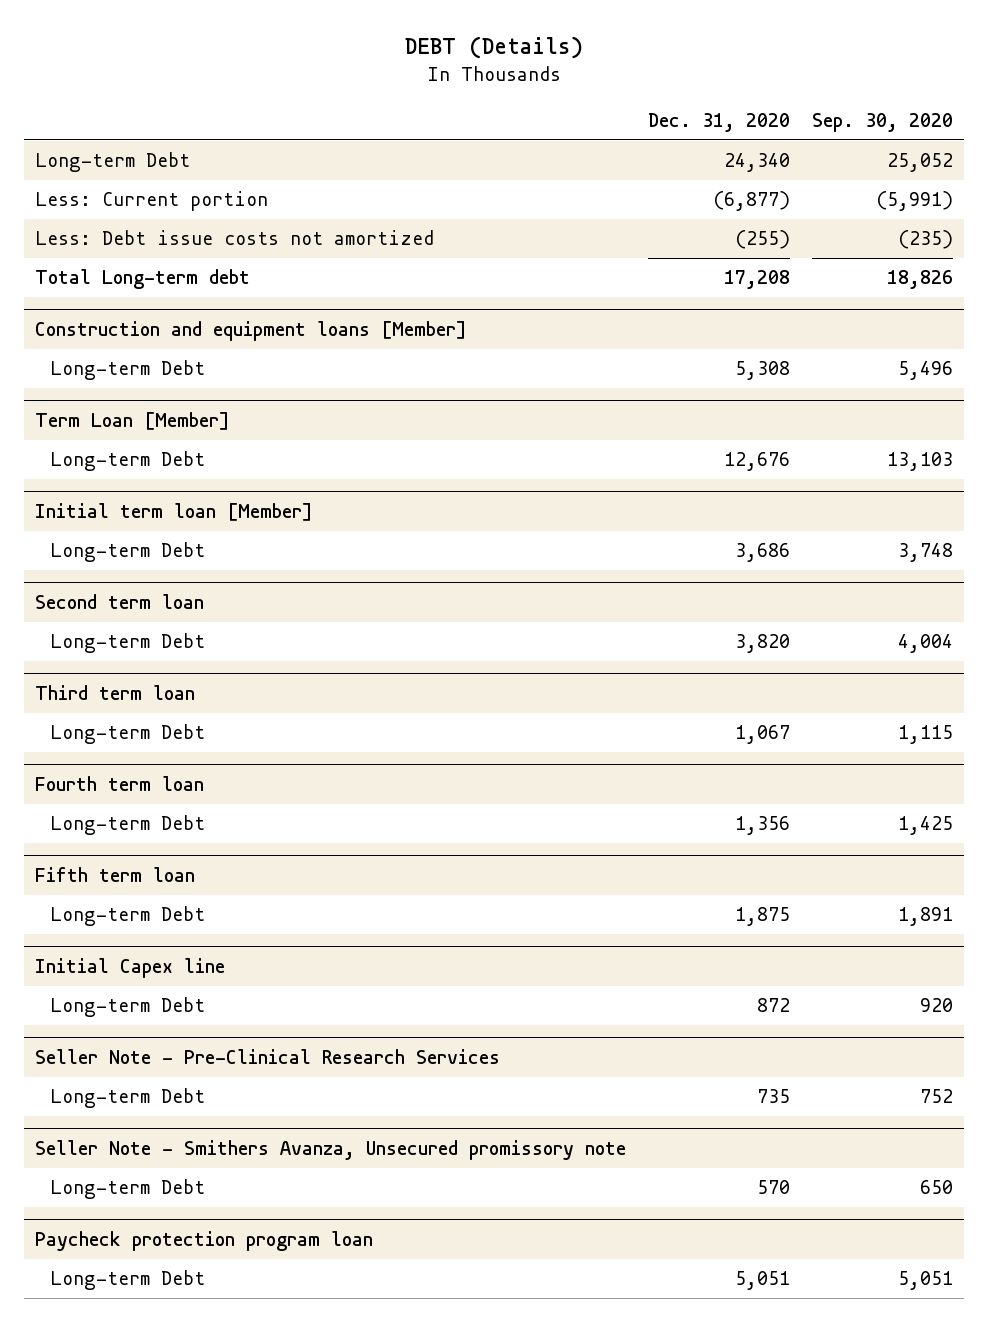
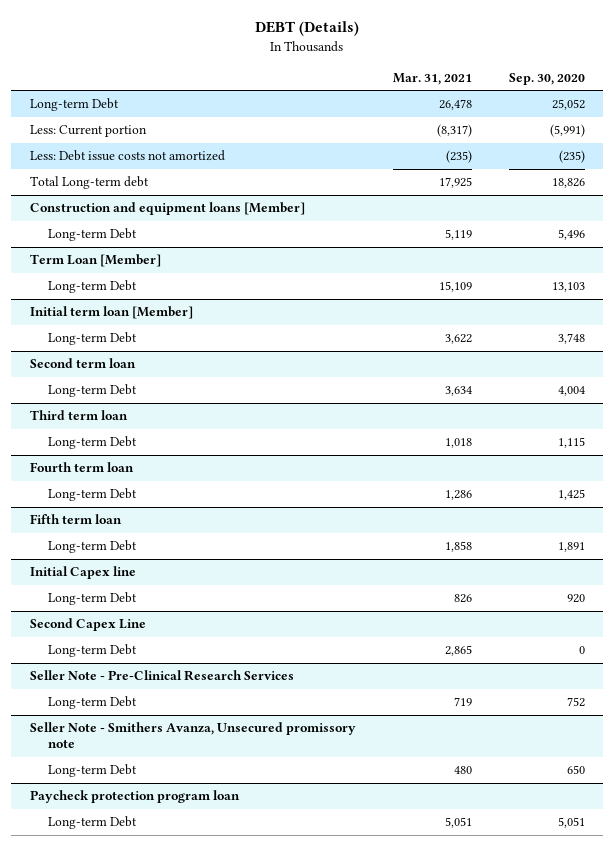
[648,112,791,132] Dec. 31, 2020 -> none
none -> [392,72,472,85] Mar. 31, 2021
none -> [29,618,146,632] Second Capex Line
none -> [47,644,137,658] Long-term Debt

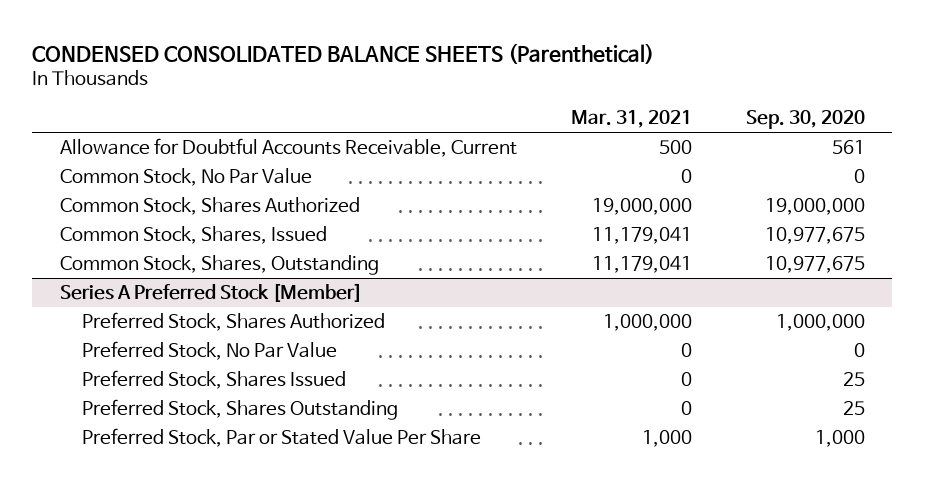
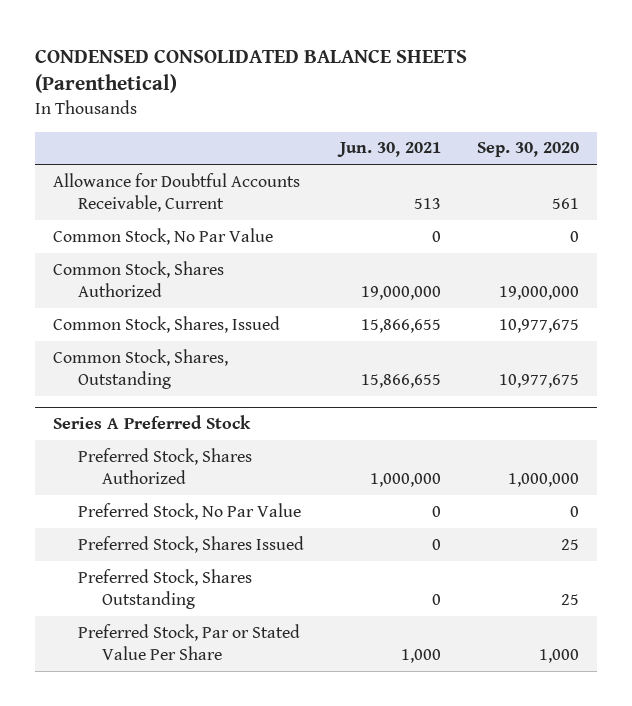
[570,110,692,129] Mar. 31, 2021 -> none
none -> [336,142,441,158] Jun. 30, 2021
[59,282,362,302] Series A Preferred Stock [Member] -> [53,414,252,429] Series A Preferred Stock

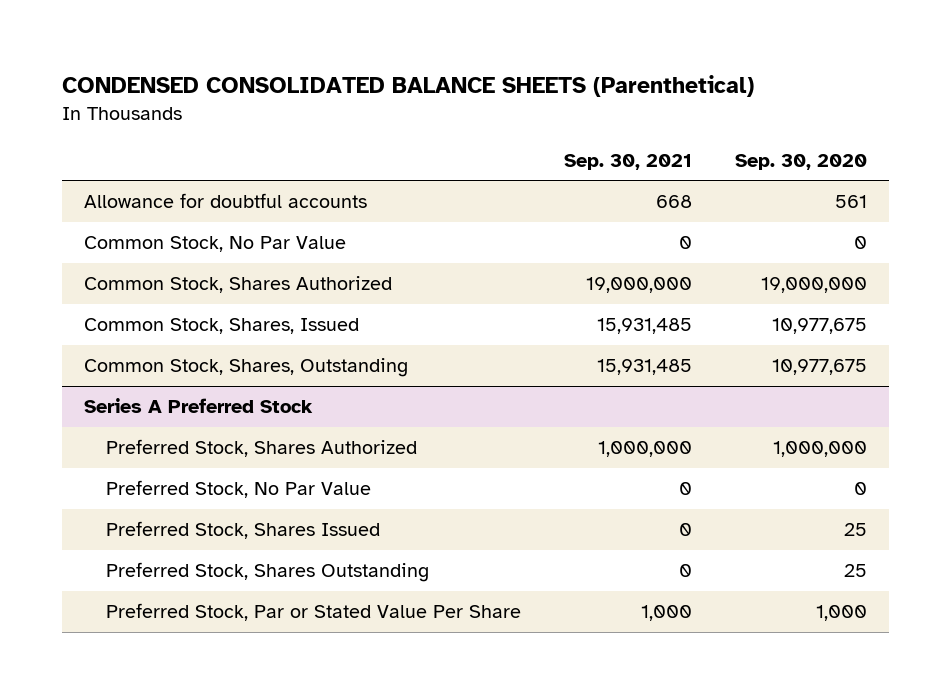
[336,142,441,158] Jun. 30, 2021 -> none
none -> [564,153,693,170] Sep. 30, 2021
[53,172,301,212] Allowance for Doubtful Accounts Receivable, Current -> [83,192,367,208] Allowance for doubtful accounts

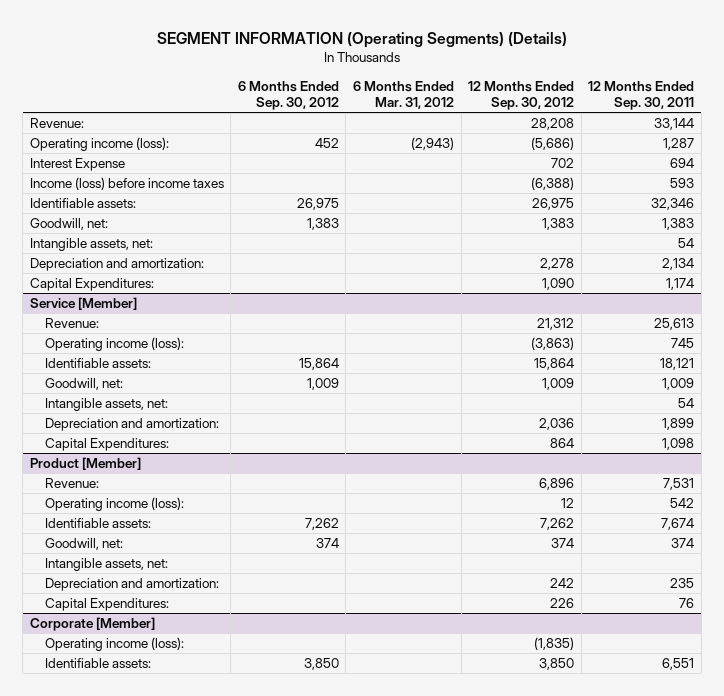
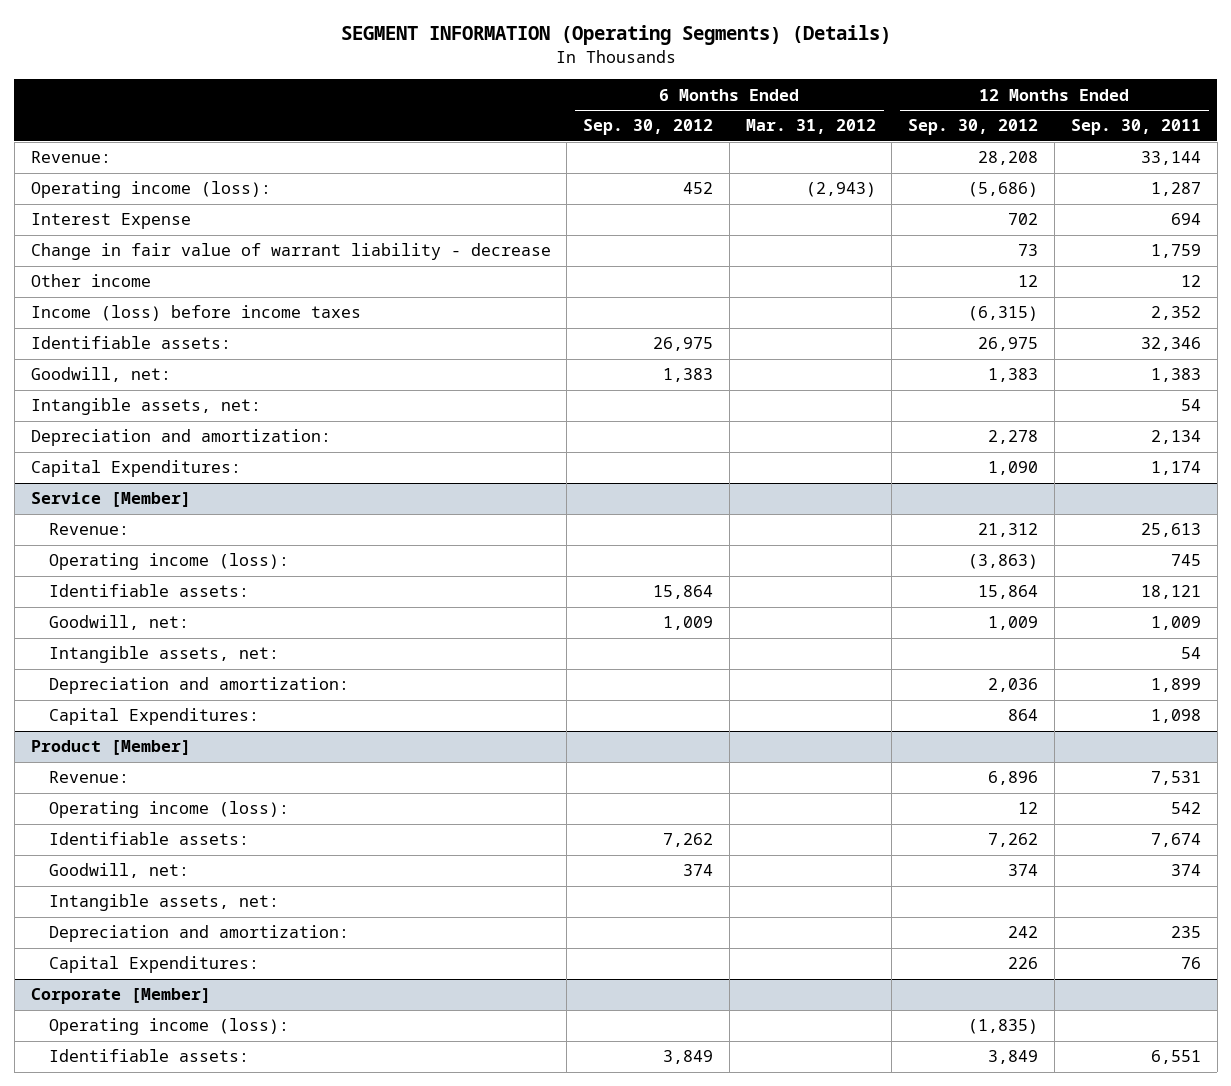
none -> [30,243,551,261] Change in fair value of warrant liability - decrease
none -> [30,274,151,288] Other income
[531,176,575,190] (6,388) -> [968,306,1039,322] (6,315)
[670,177,695,188] 593 -> [1150,306,1201,321] 2,352
[303,657,339,670] 3,850 -> [663,1050,714,1065] 3,849
[539,657,575,670] 3,850 -> [988,1050,1039,1065] 3,849

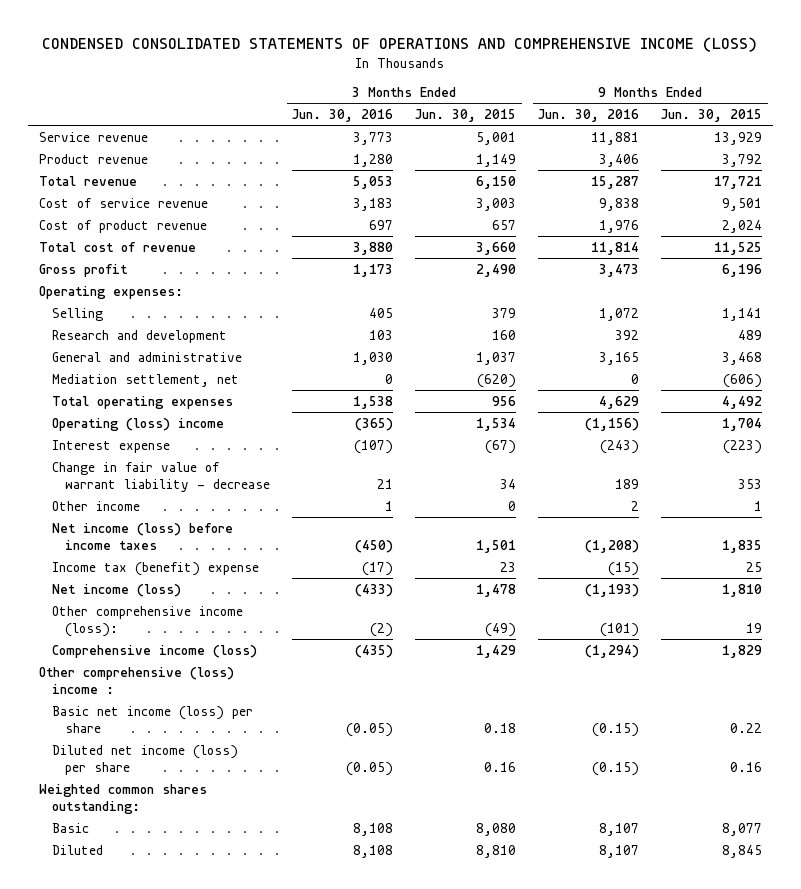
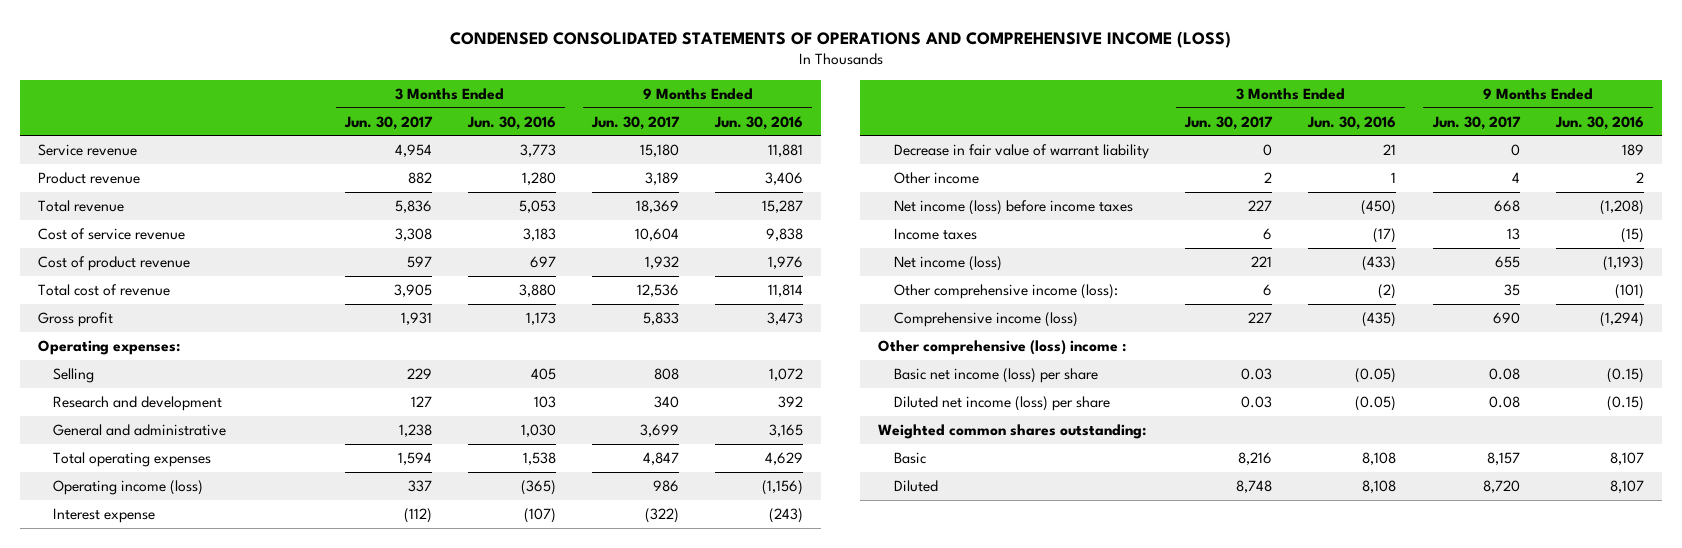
[415,109,517,123] Jun. 30, 2015 -> none
[661,109,763,123] Jun. 30, 2015 -> none
none -> [343,115,433,130] Jun. 30, 2017
none -> [591,115,681,130] Jun. 30, 2017
[52,373,240,387] Mediation settlement, net -> none
[52,417,225,431] Operating (loss) income -> [53,479,204,495] Operating income (loss)
[52,461,271,493] Change in fair value of warrant liability - decrease -> [893,143,1149,159] Decrease in fair value of warrant liability
[52,561,260,576] Income tax (benefit) expense -> [893,227,977,240] Income taxes

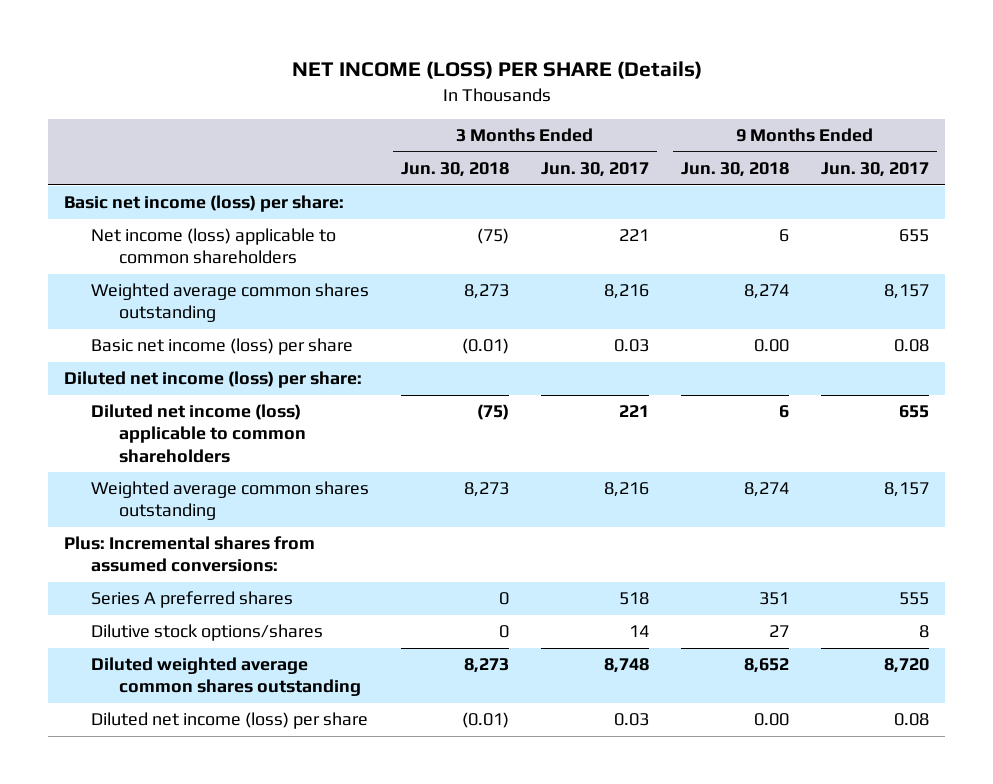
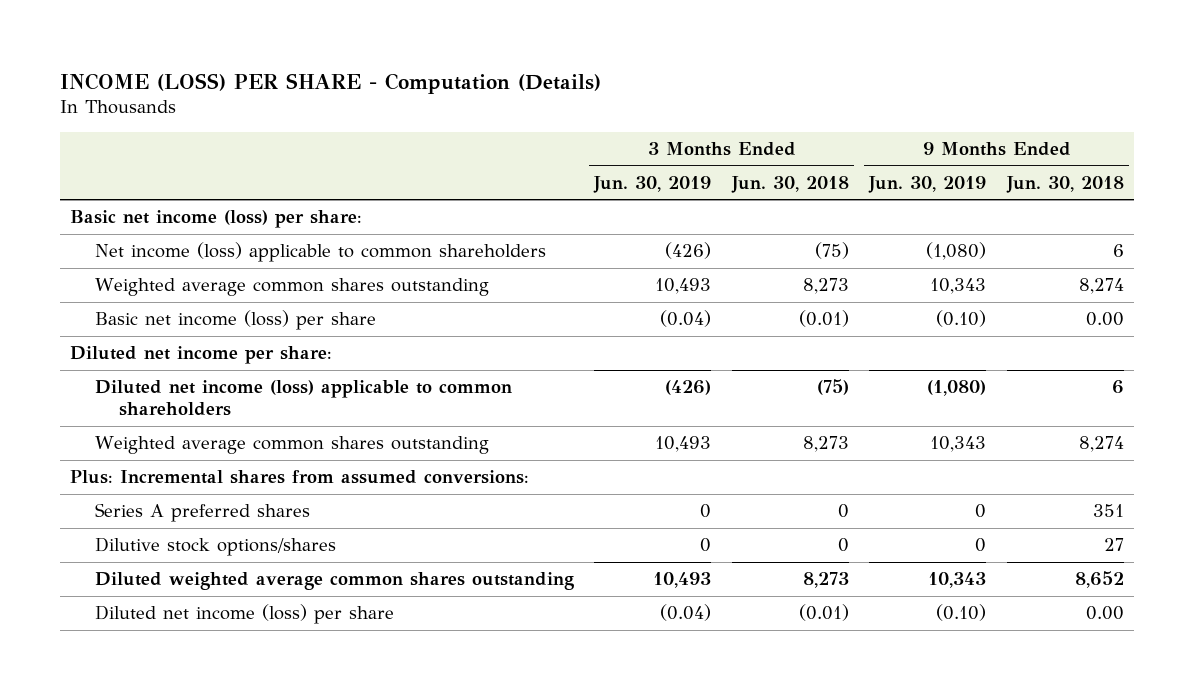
[291,61,702,80] NET INCOME (LOSS) PER SHARE (Details) -> [60,72,602,94] INCOME (LOSS) PER SHARE - Computation (Details)
[541,162,650,178] Jun. 30, 2017 -> none
[821,162,930,178] Jun. 30, 2017 -> none
none -> [593,175,712,193] Jun. 30, 2019
none -> [868,175,987,193] Jun. 30, 2019
[63,371,362,389] Diluted net income (loss) per share: -> [70,346,333,365] Diluted net income per share:

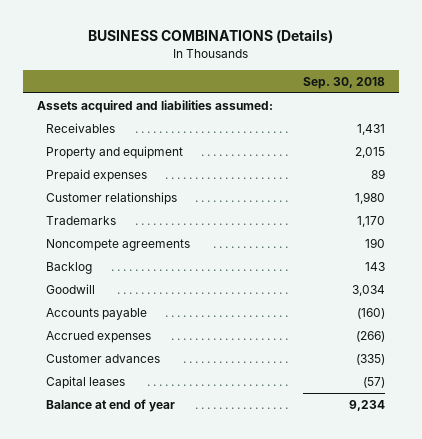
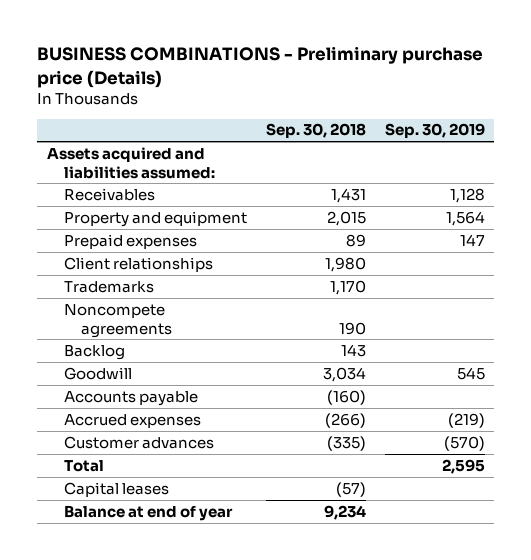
[87,29,333,44] BUSINESS COMBINATIONS (Details) -> [37,46,484,88] BUSINESS COMBINATIONS - Preliminary purchase price (Details)
none -> [384,123,485,139] Sep. 30, 2019
[45,191,177,205] Customer relationships -> [63,256,213,272] Client relationships
none -> [63,459,104,472] Total

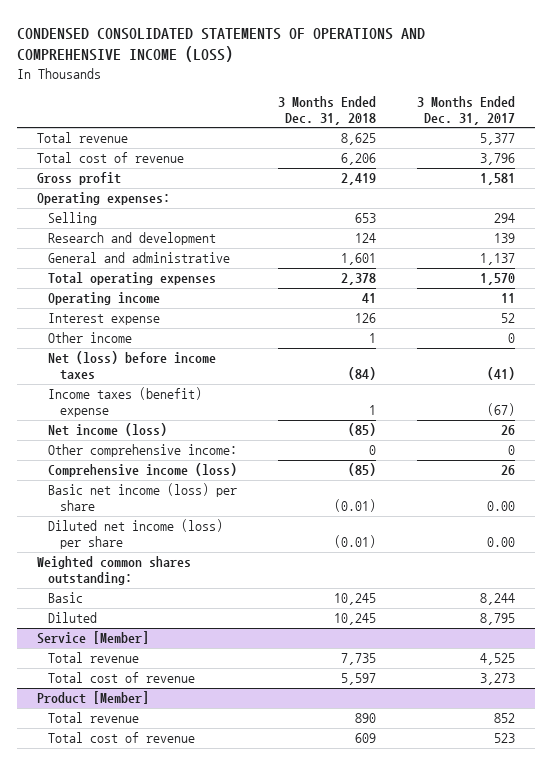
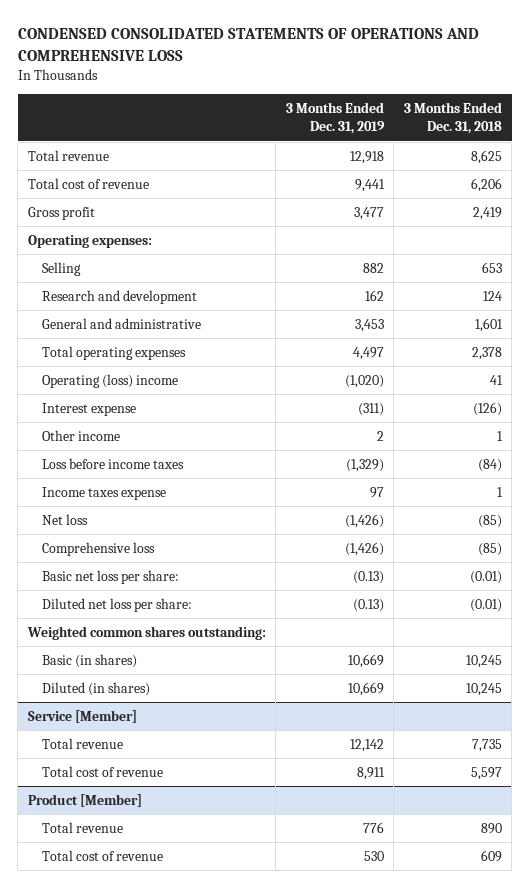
[16,27,425,63] CONDENSED CONSOLIDATED STATEMENTS OF OPERATIONS AND COMPREHENSIVE INCOME (LOSS) -> [17,28,479,62] CONDENSED CONSOLIDATED STATEMENTS OF OPERATIONS AND COMPREHENSIVE LOSS
[416,95,515,125] 3 Months Ended Dec. 31, 2017 -> none
none -> [285,102,385,135] 3 Months Ended Dec. 31, 2019
[48,292,161,306] Operating income -> [41,373,178,388] Operating (loss) income
[355,313,377,324] 126 -> [472,401,502,416] (126)
[48,444,238,458] Other comprehensive income: -> none
[48,351,217,381] Net (loss) before income taxes -> [41,457,184,469] Loss before income taxes
[48,387,203,418] Income taxes (benefit) expense -> [41,486,166,500] Income taxes expense
[48,423,168,437] Net income (loss) -> [41,513,88,525] Net loss
[48,463,238,478] Comprehensive income (loss) -> [41,541,155,556] Comprehensive loss
[48,483,238,512] Basic net income (loss) per share -> [41,569,179,584] Basic net loss per share:
[48,519,224,550] Diluted net income (loss) per share -> [41,597,192,612] Diluted net loss per share:
[48,592,84,604] Basic -> [41,653,137,668] Basic (in shares)
[48,612,98,624] Diluted -> [41,681,150,696] Diluted (in shares)

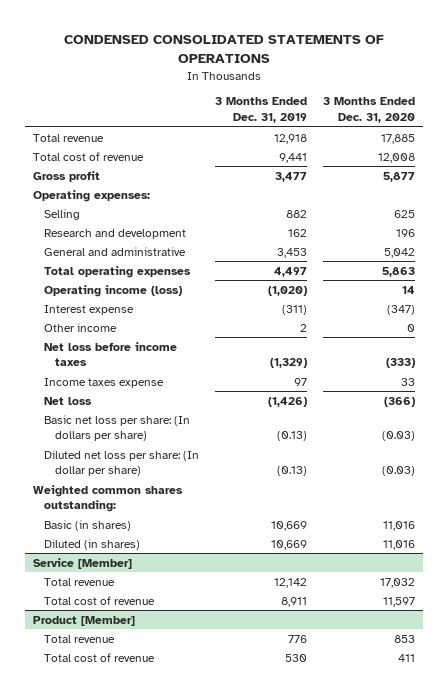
[17,28,479,62] CONDENSED CONSOLIDATED STATEMENTS OF OPERATIONS AND COMPREHENSIVE LOSS -> [63,35,384,64] CONDENSED CONSOLIDATED STATEMENTS OF OPERATIONS
[403,102,502,135] 3 Months Ended Dec. 31, 2018 -> none
none -> [322,97,415,124] 3 Months Ended Dec. 31, 2020
[41,373,178,388] Operating (loss) income -> [43,284,182,297] Operating income (loss)
[41,457,184,469] Loss before income taxes -> [43,341,177,367] Net loss before income taxes
[41,541,155,556] Comprehensive loss -> none
[41,569,179,584] Basic net loss per share: -> [43,414,190,442] Basic net loss per share: (In dollars per share)
[41,597,192,612] Diluted net loss per share: -> [43,449,199,477] Diluted net loss per share: (In dollar per share)

